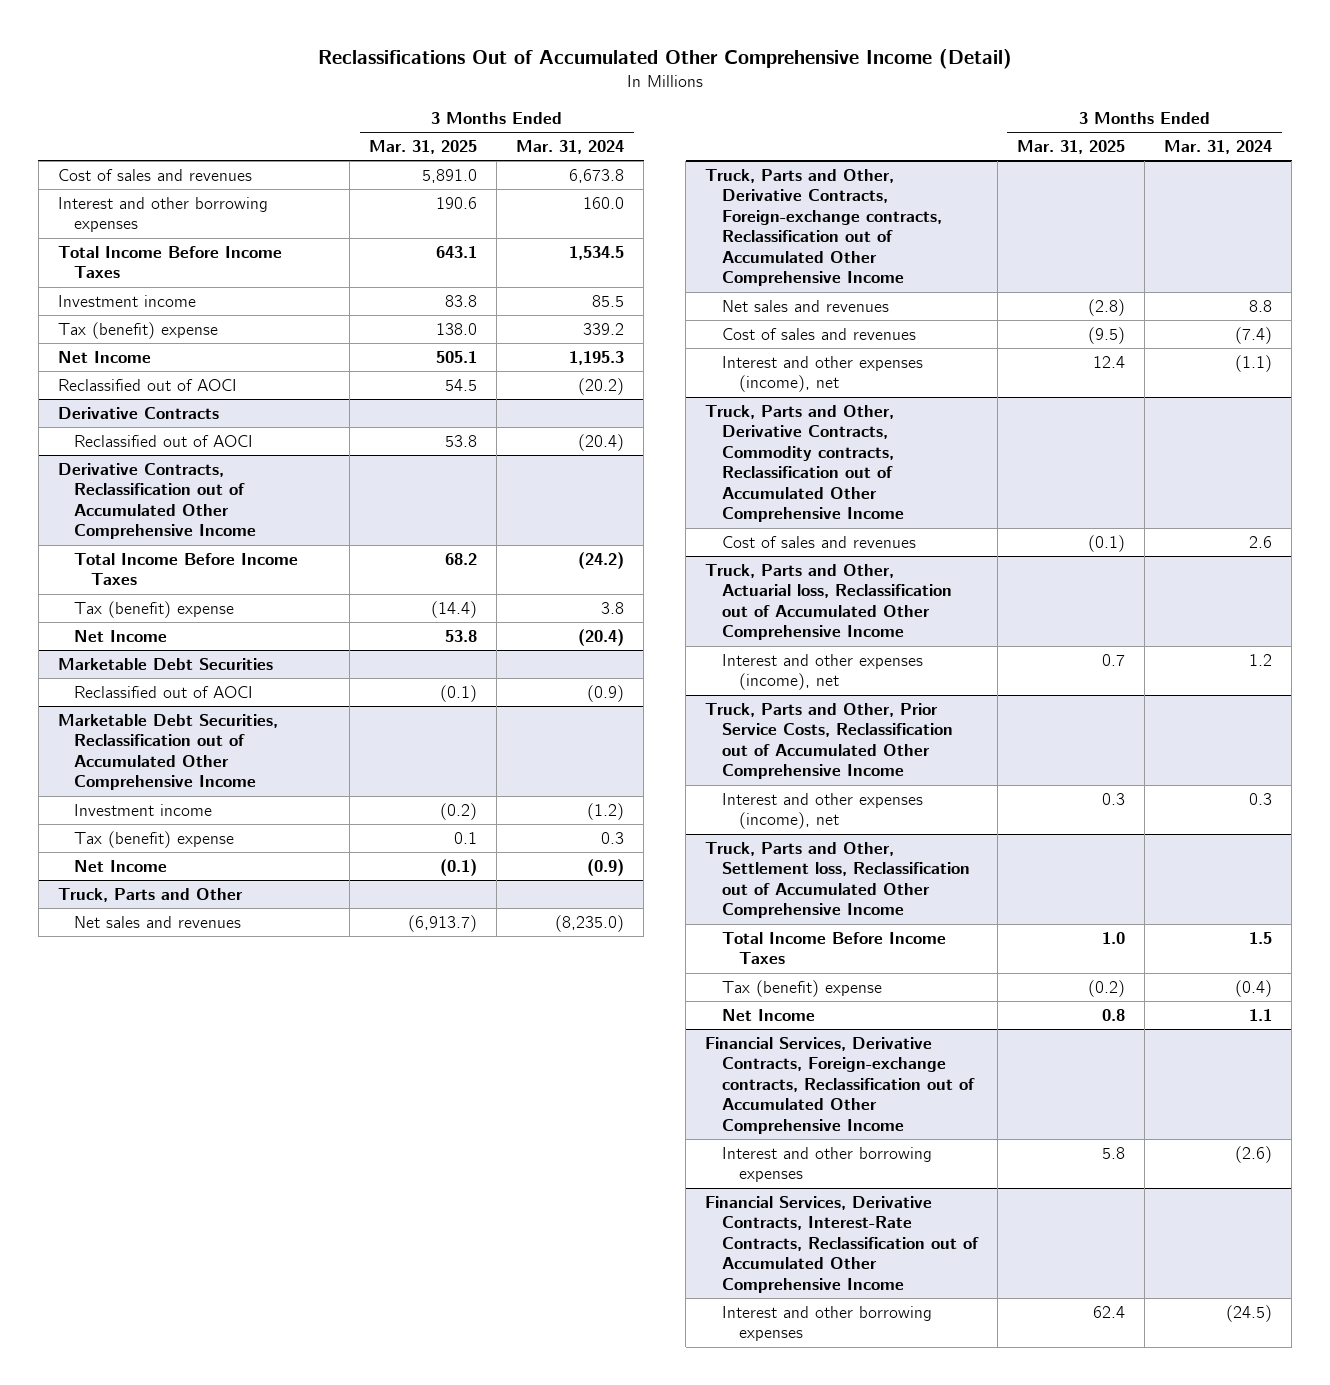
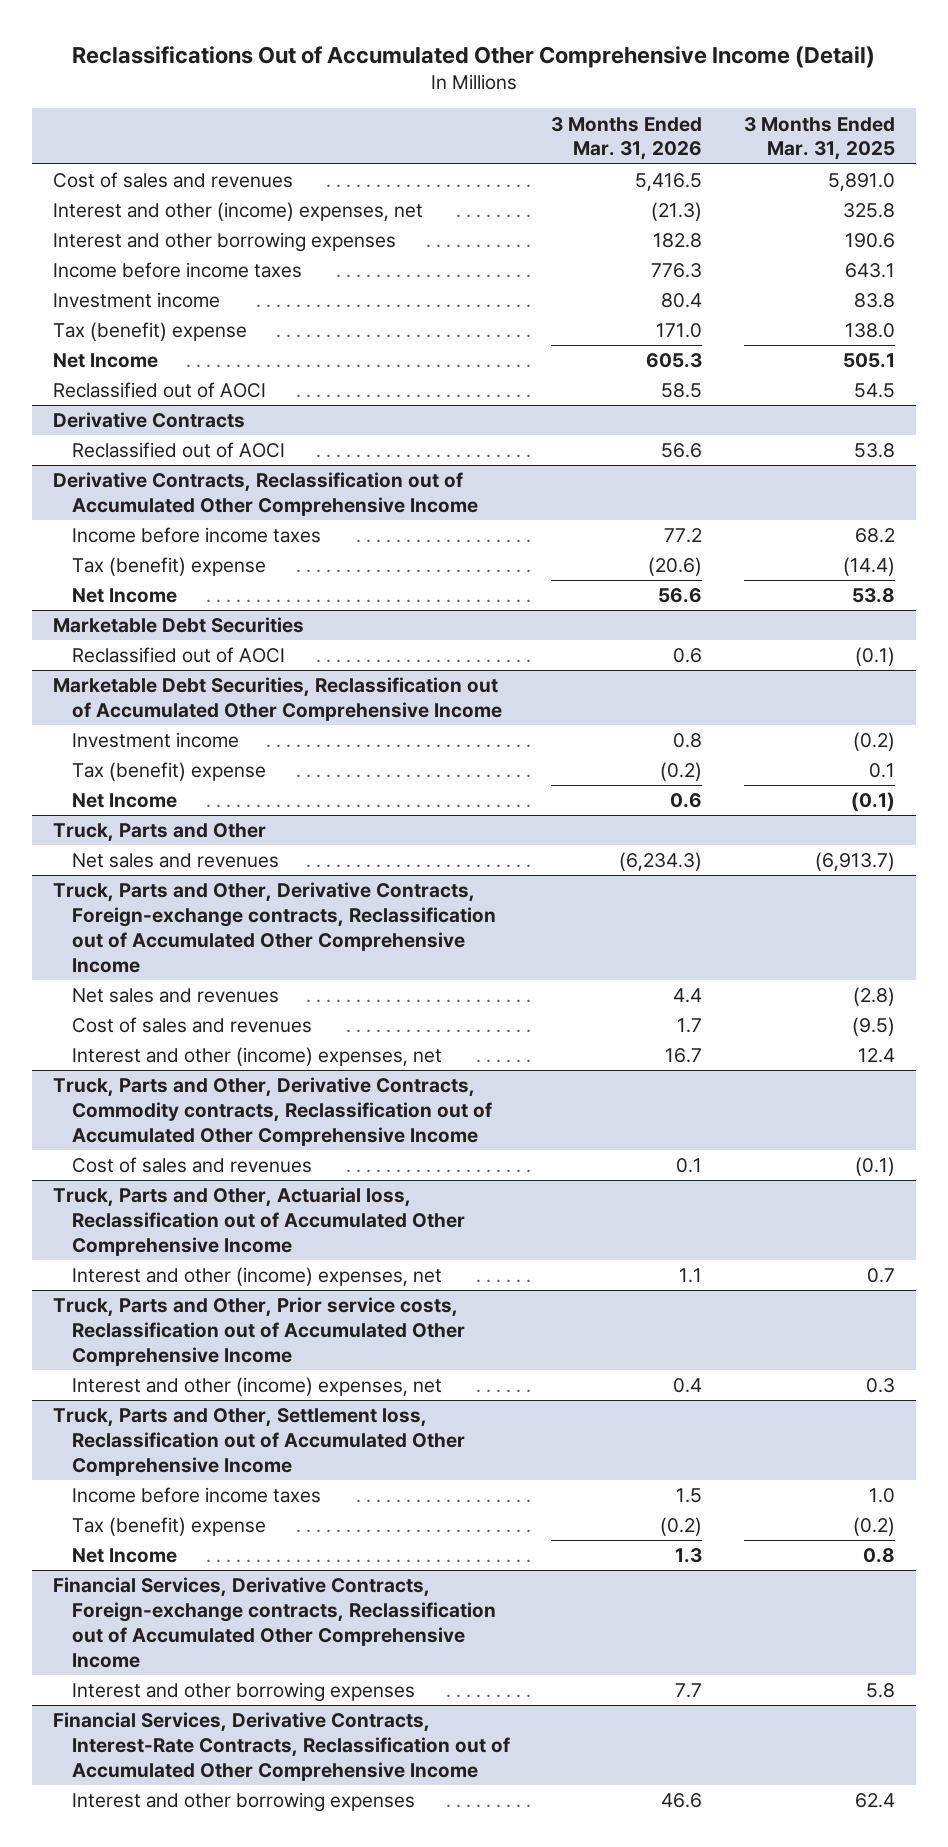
[516,140,625,155] Mar. 31, 2024 -> none
none -> [551,116,703,161] 3 Months Ended Mar. 31, 2026
none -> [53,202,424,222] Interest and other (income) expenses, net
[57,245,282,279] Total Income Before Income Taxes -> [53,262,303,279] Income before income taxes
[74,552,299,586] Total Income Before Income Taxes -> [71,527,321,544] Income before income taxes
[722,355,924,393] Interest and other expenses (income), net -> [71,1047,442,1067] Interest and other (income) expenses, net
[722,653,924,691] Interest and other expenses (income), net -> [71,1267,442,1287] Interest and other (income) expenses, net
[705,702,954,780] Truck, Parts and Other, Prior Service Costs, Reclassification out of Accumulated Other Comprehensive Income -> [53,1297,465,1366] Truck, Parts and Other, Prior service costs, Reclassification out of Accumulated Other Comprehensive Income
[722,792,924,830] Interest and other expenses (income), net -> [71,1377,442,1397] Interest and other (income) expenses, net
[722,931,947,965] Total Income Before Income Taxes -> [71,1487,321,1504] Income before income taxes

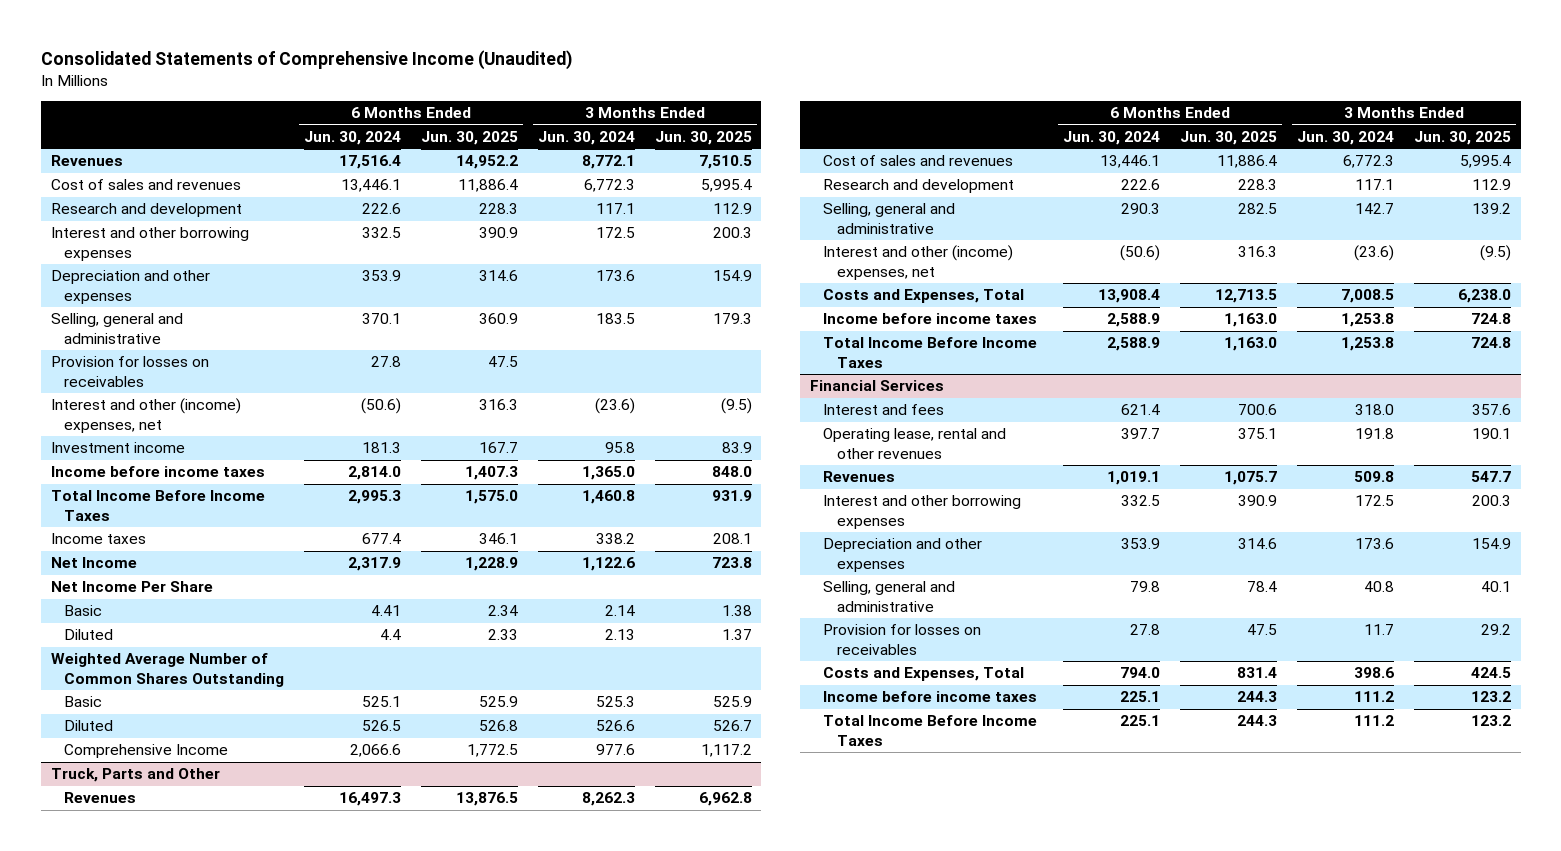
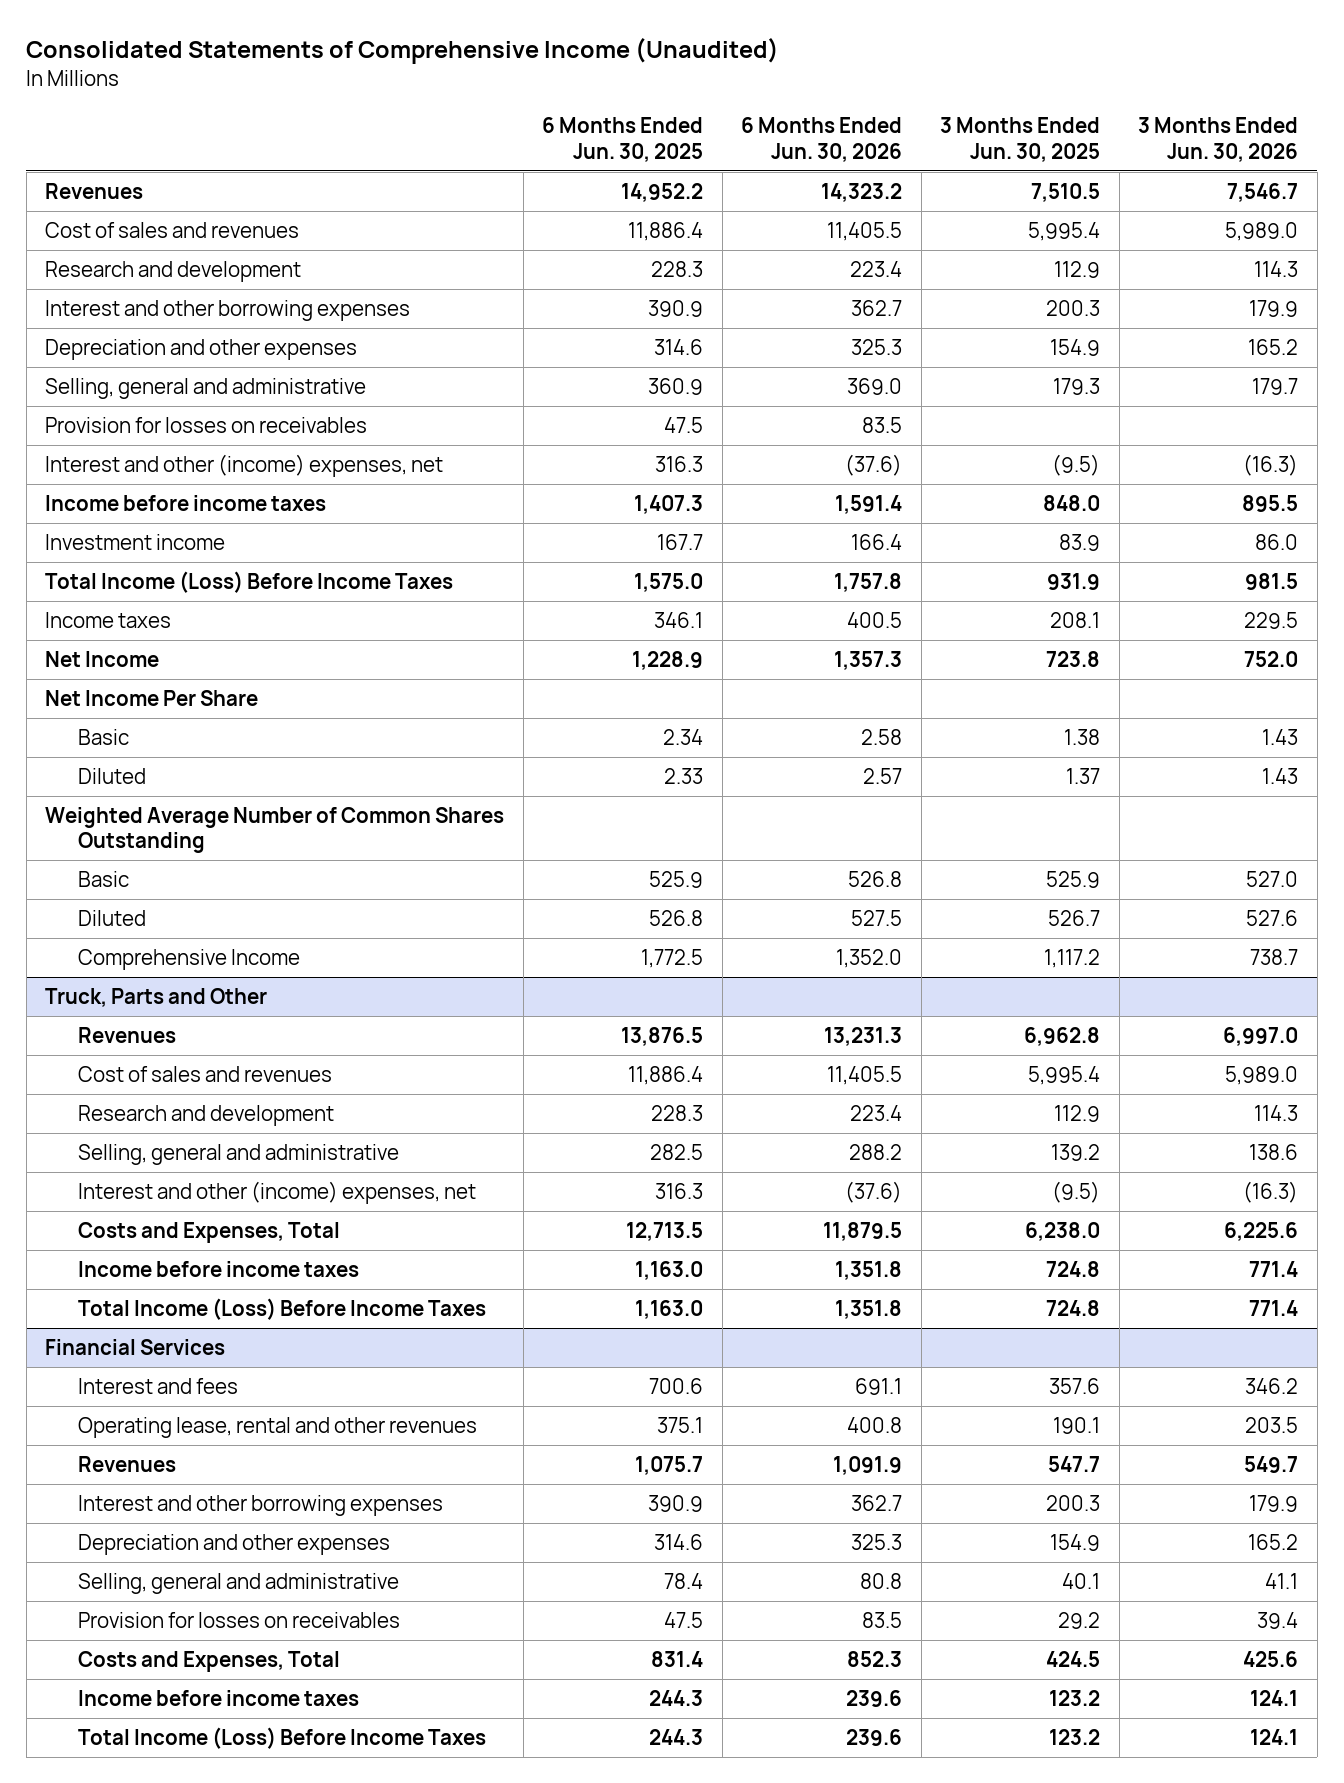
[303,130,401,145] Jun. 30, 2024 -> none
[537,130,635,145] Jun. 30, 2024 -> none
none -> [741,117,903,162] 6 Months Ended Jun. 30, 2026
none -> [1138,117,1299,162] 3 Months Ended Jun. 30, 2026
[50,442,185,454] Investment income -> [45,533,226,550] Investment income
[50,490,265,522] Total Income Before Income Taxes -> [45,570,454,593] Total Income (Loss) Before Income Taxes
[823,337,1038,369] Total Income Before Income Taxes -> [78,1297,487,1320] Total Income (Loss) Before Income Taxes
[823,715,1038,747] Total Income Before Income Taxes -> [78,1726,487,1749] Total Income (Loss) Before Income Taxes

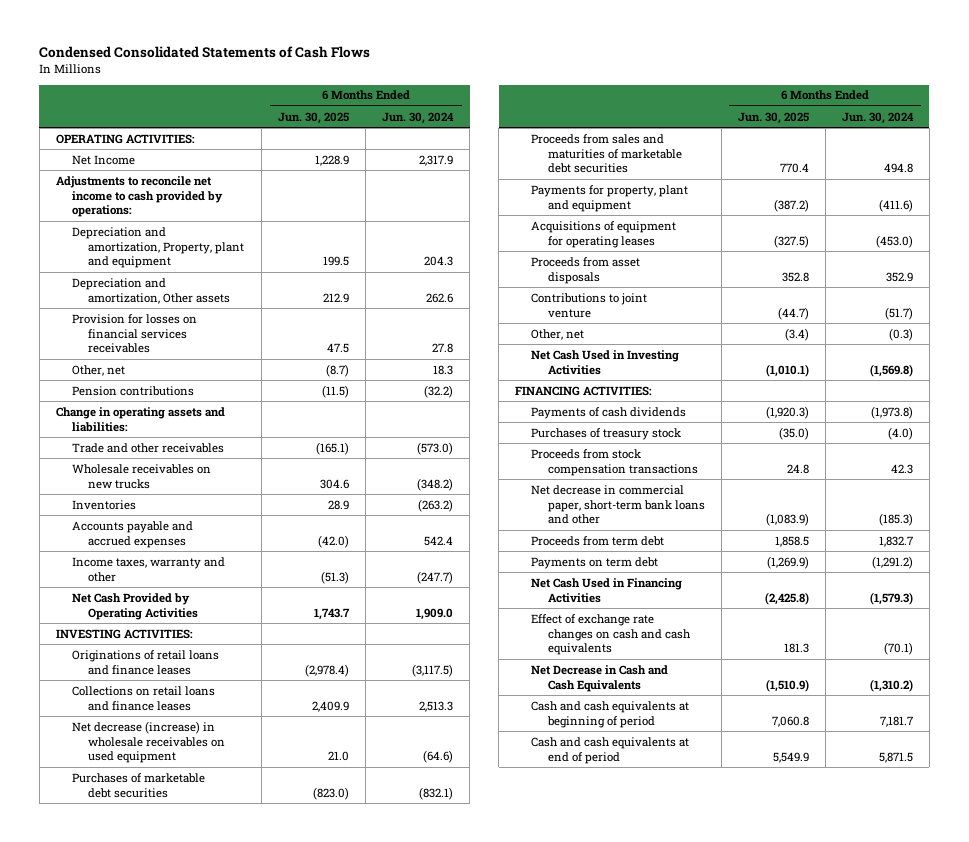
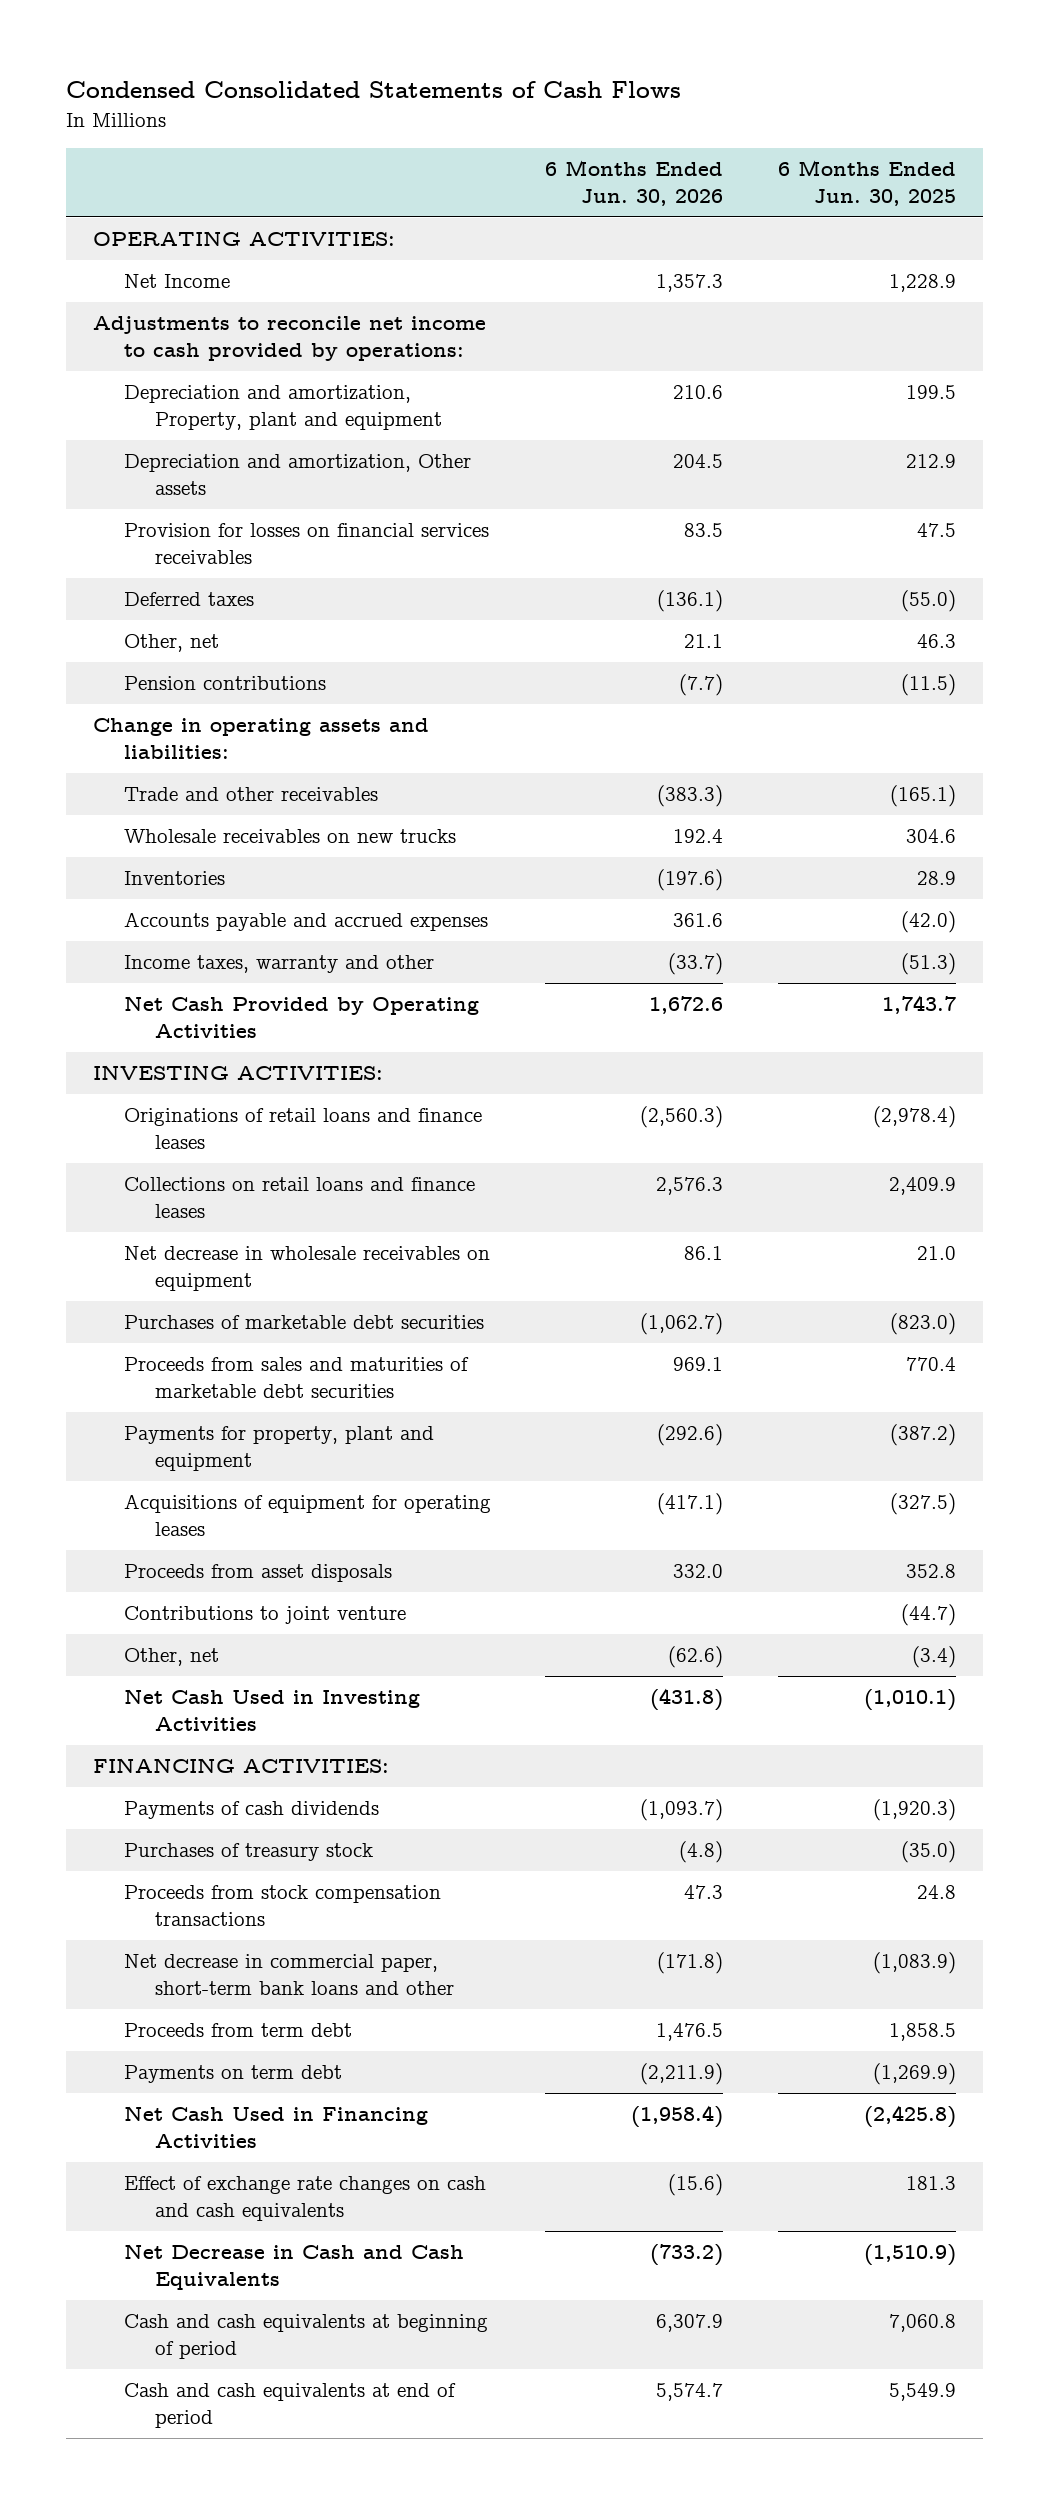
[382,111,455,124] Jun. 30, 2024 -> none
none -> [545,160,724,207] 6 Months Ended Jun. 30, 2026
none -> [123,592,254,607] Deferred taxes
[326,363,350,377] (8.7) -> [916,634,956,649] 46.3
[72,720,226,764] Net decrease (increase) in wholesale receivables on used equipment -> [123,1246,490,1292] Net decrease in wholesale receivables on equipment

